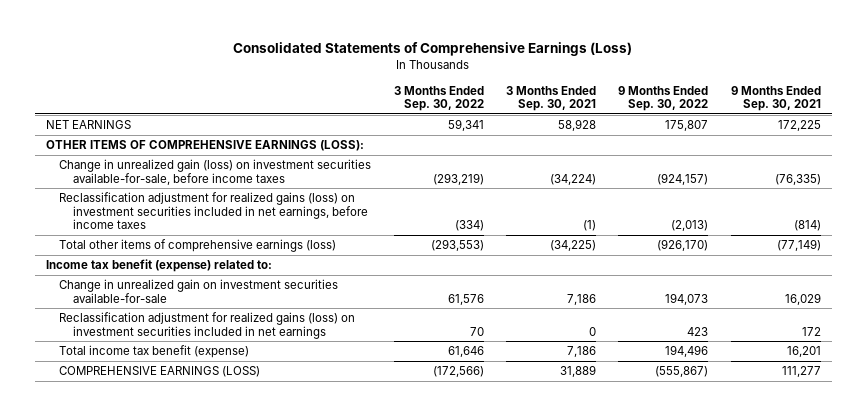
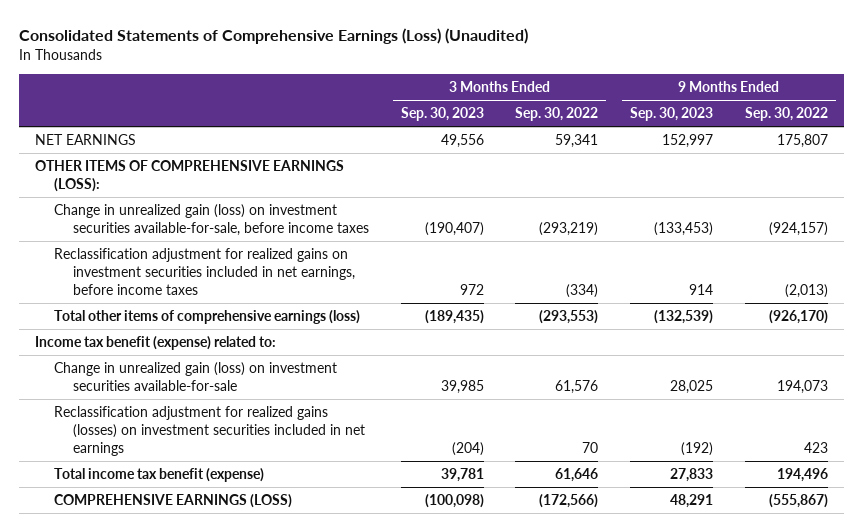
[233,42,633,57] Consolidated Statements of Comprehensive Earnings (Loss) -> [19,28,529,45] Consolidated Statements of Comprehensive Earnings (Loss) (Unaudited)
[506,85,597,112] 3 Months Ended Sep. 30, 2021 -> none
[730,85,821,112] 9 Months Ended Sep. 30, 2021 -> none
none -> [400,107,484,122] Sep. 30, 2023
none -> [630,107,714,122] Sep. 30, 2023
[59,192,368,230] Reclassification adjustment for realized gains (loss) on investment securities included in net earnings, before income taxes -> [54,248,356,296] Reclassification adjustment for realized gains on investment securities included in net earnings, before income taxes
[59,279,339,303] Change in unrealized gain on investment securities available-for-sale -> [54,362,338,392] Change in unrealized gain (loss) on investment securities available-for-sale
[59,312,356,339] Reclassification adjustment for realized gains (loss) on investment securities included in net earnings -> [54,406,366,457] Reclassification adjustment for realized gains (losses) on investment securities included in net earnings

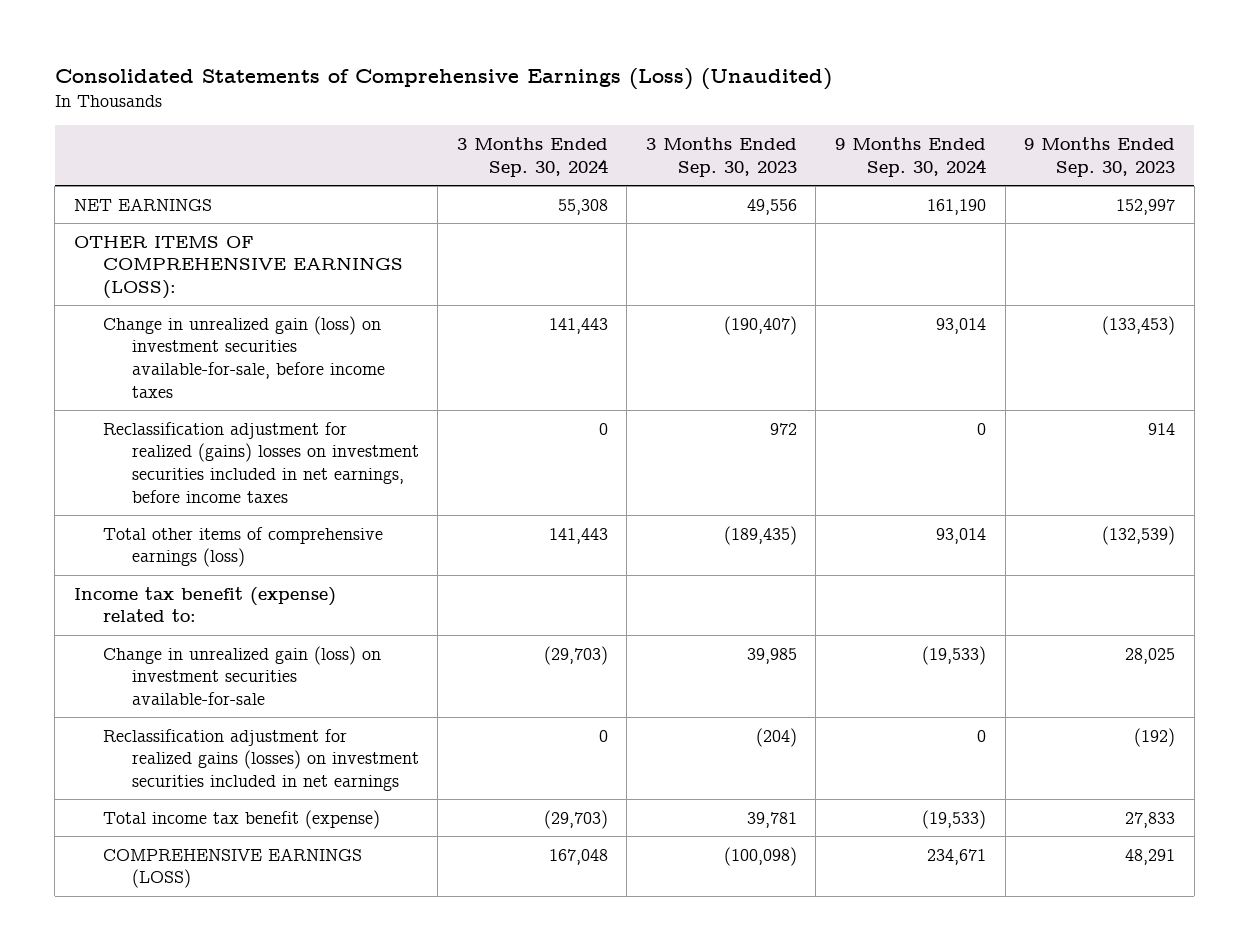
[515,107,599,122] Sep. 30, 2022 -> none
[744,107,828,122] Sep. 30, 2022 -> none
none -> [456,137,608,177] 3 Months Ended Sep. 30, 2024
none -> [835,137,987,177] 9 Months Ended Sep. 30, 2024
[54,248,356,296] Reclassification adjustment for realized gains on investment securities included in net earnings, before income taxes -> [102,421,419,504] Reclassification adjustment for realized (gains) losses on investment securities included in net earnings, before income taxes

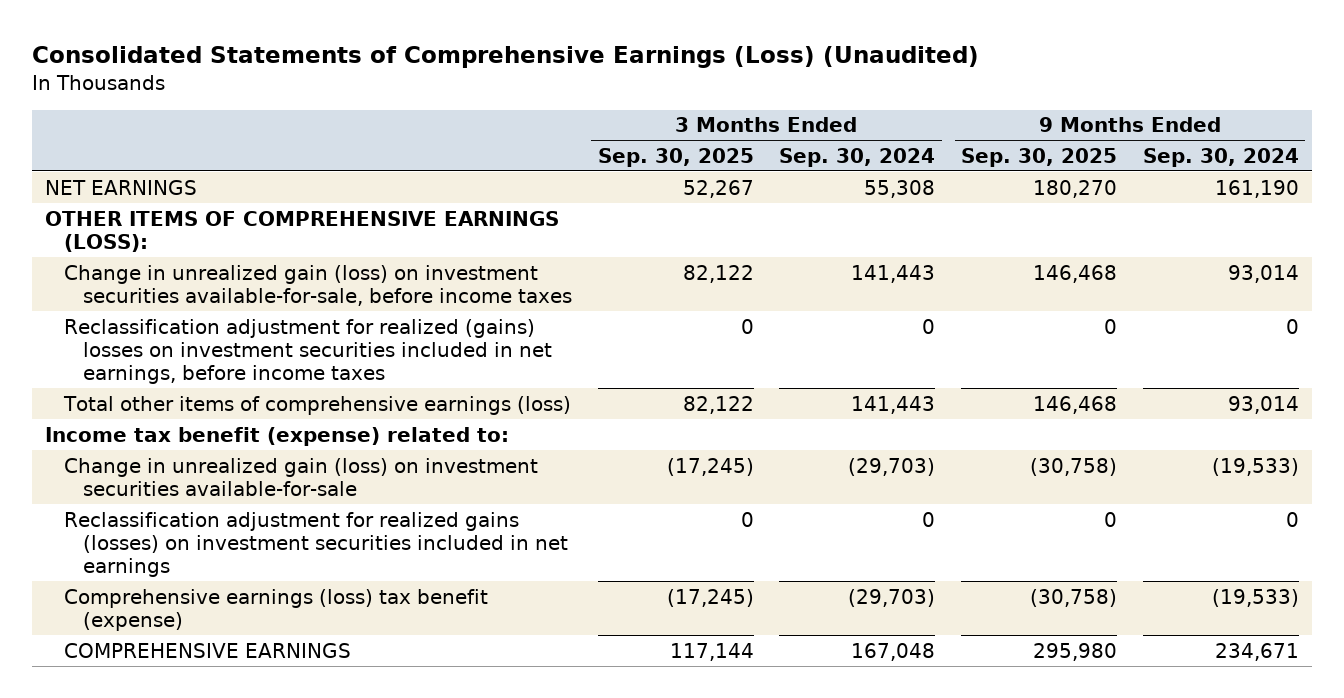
[645,137,797,177] 3 Months Ended Sep. 30, 2023 -> none
[1024,137,1176,177] 9 Months Ended Sep. 30, 2023 -> none
none -> [597,147,754,167] Sep. 30, 2025
none -> [961,147,1118,167] Sep. 30, 2025
[102,809,380,829] Total income tax benefit (expense) -> [63,588,488,631] Comprehensive earnings (loss) tax benefit (expense)
[102,847,362,889] COMPREHENSIVE EARNINGS (LOSS) -> [63,642,351,658] COMPREHENSIVE EARNINGS

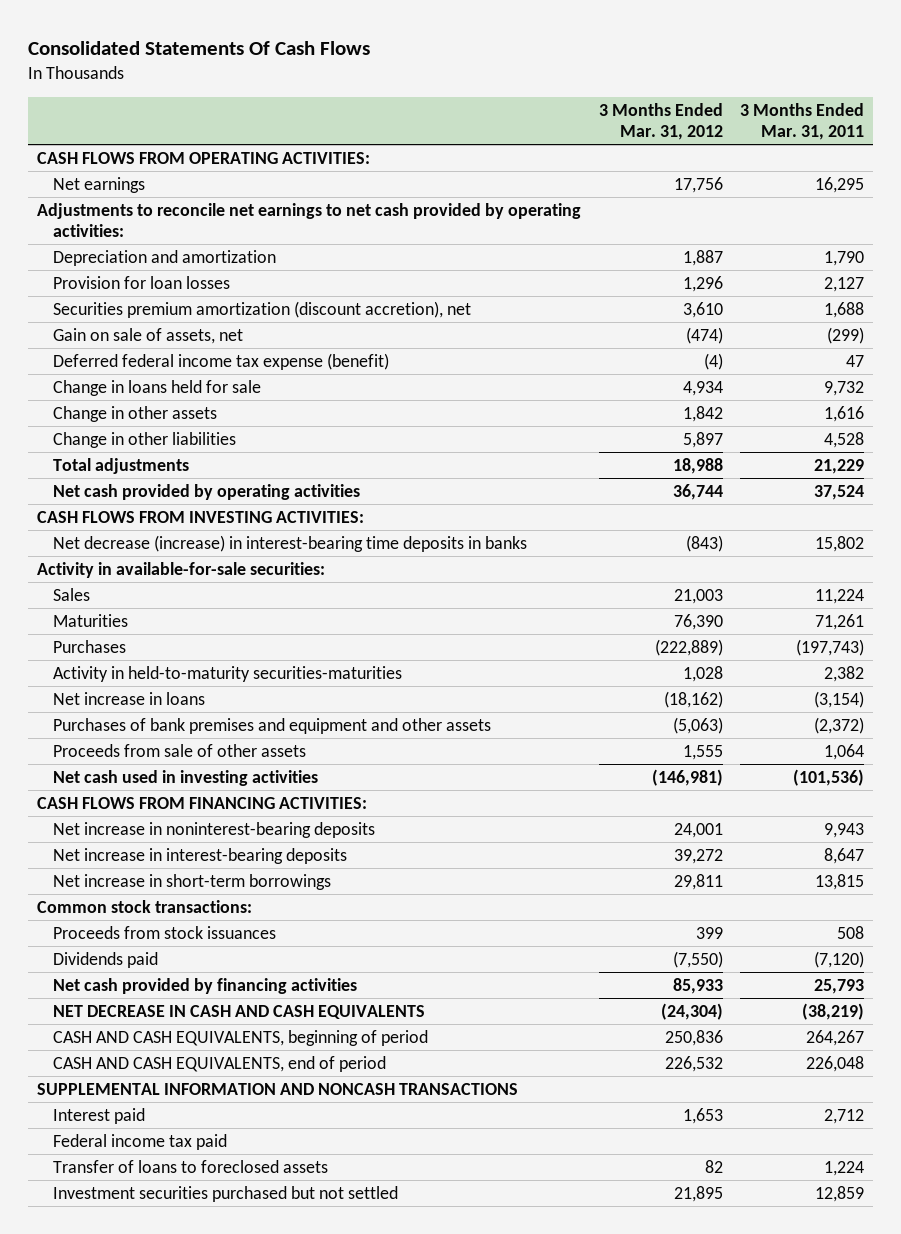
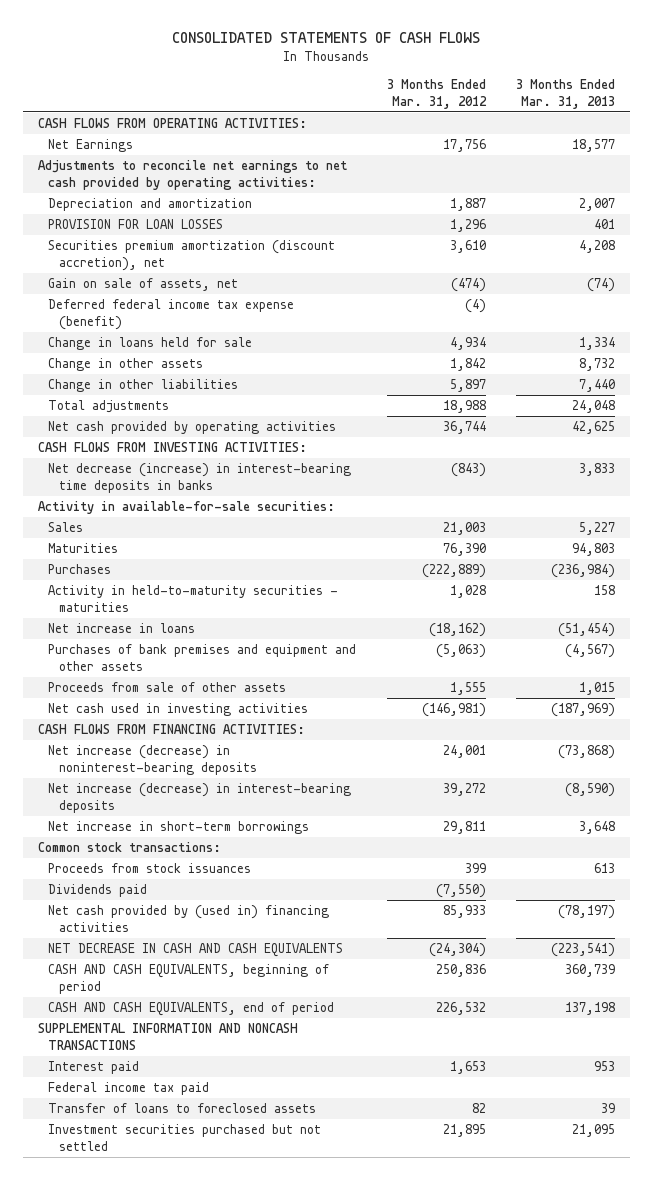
[27,41,370,56] Consolidated Statements Of Cash Flows -> [172,32,481,44] CONSOLIDATED STATEMENTS OF CASH FLOWS
[740,103,865,140] 3 Months Ended Mar. 31, 2011 -> none
none -> [516,78,616,109] 3 Months Ended Mar. 31, 2013
[52,176,145,193] Net earnings -> [48,138,134,152] Net Earnings
[52,275,230,289] Provision for loan losses -> [48,218,224,229] PROVISION FOR LOAN LOSSES
[52,665,402,682] Activity in held-to-maturity securities-maturities -> [48,584,339,612] Activity in held-to-maturity securities - maturities
[52,821,375,838] Net increase in noninterest-bearing deposits -> [48,744,257,775] Net increase (decrease) in noninterest-bearing deposits
[52,847,347,864] Net increase in interest-bearing deposits -> [48,782,352,813] Net increase (decrease) in interest-bearing deposits
[52,977,357,994] Net cash provided by financing activities -> [48,904,330,932] Net cash provided by (used in) financing activities

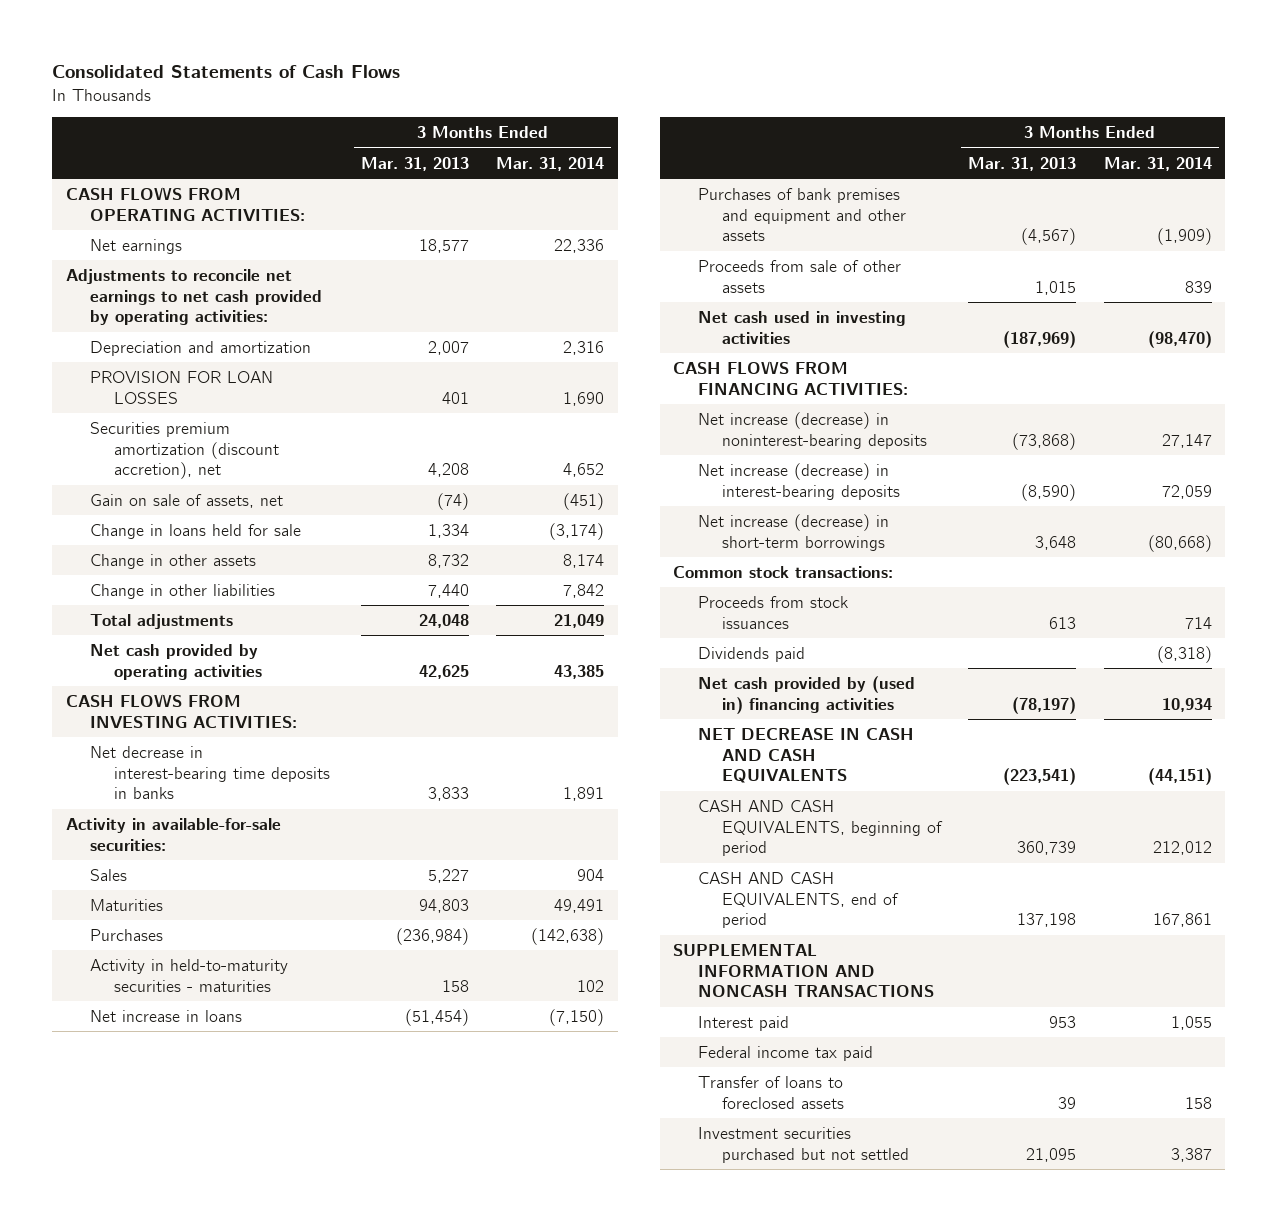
[172,32,481,44] CONSOLIDATED STATEMENTS OF CASH FLOWS -> [52,65,401,79] Consolidated Statements of Cash Flows
[386,78,487,109] 3 Months Ended Mar. 31, 2012 -> none
none -> [496,156,605,171] Mar. 31, 2014
[48,138,134,152] Net Earnings -> [90,238,183,254] Net earnings
[48,298,295,330] Deferred federal income tax expense (benefit) -> none
[48,462,352,493] Net decrease (increase) in interest-bearing time deposits in banks -> [90,745,331,800] Net decrease in interest-bearing time deposits in banks
[48,820,310,834] Net increase in short-term borrowings -> [697,513,889,551] Net increase (decrease) in short-term borrowings

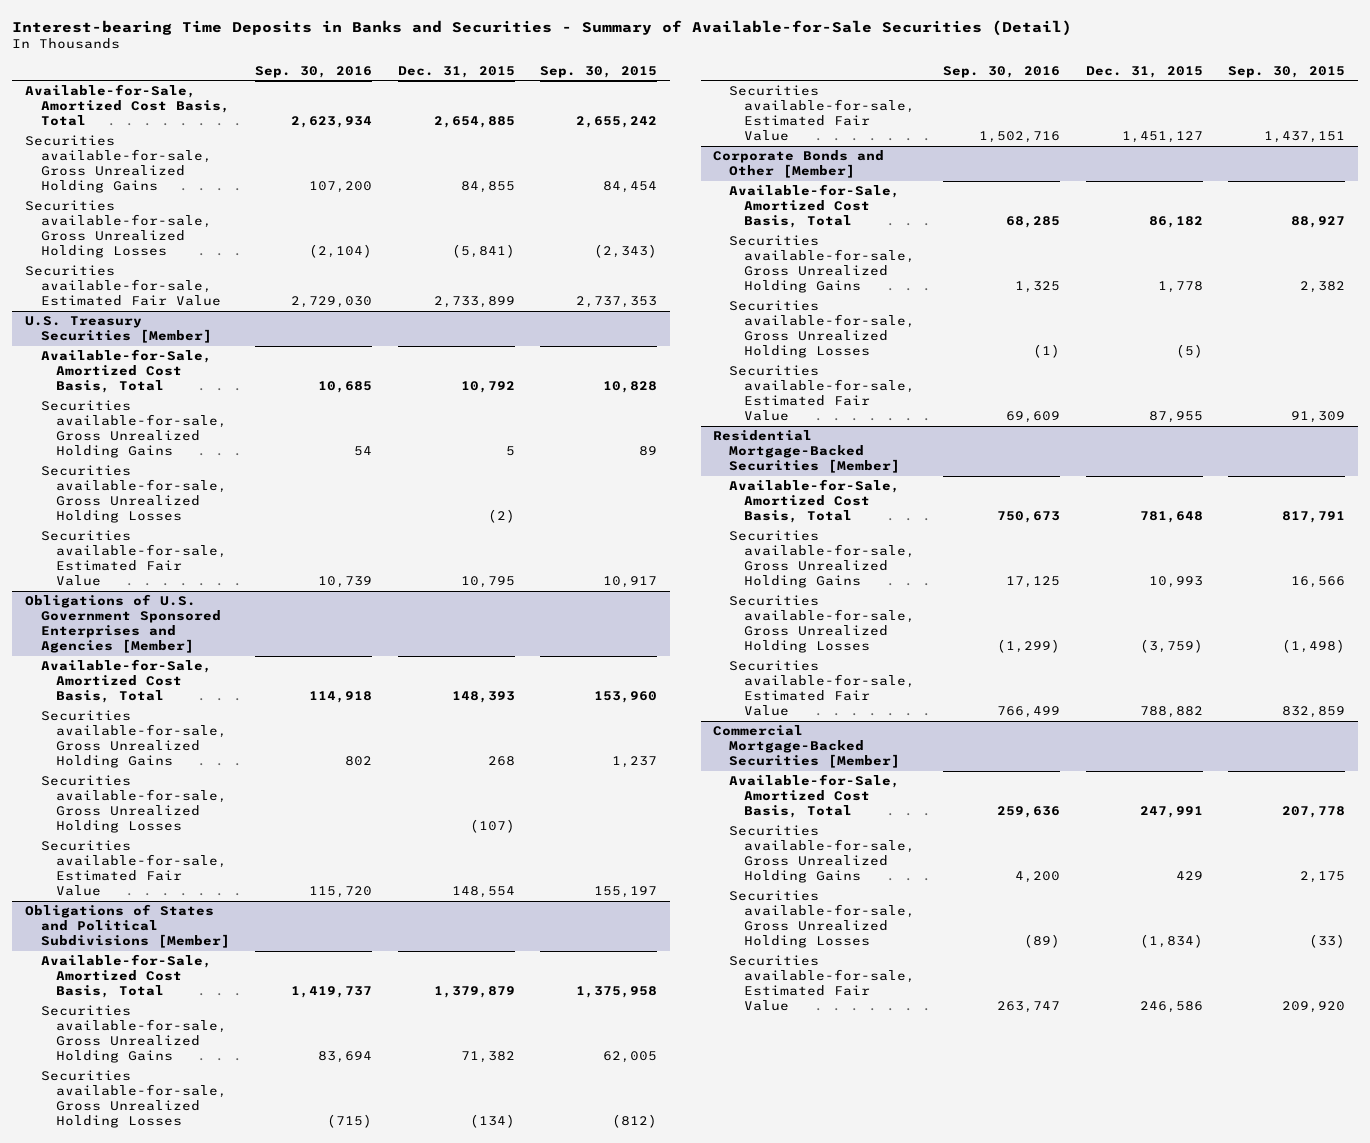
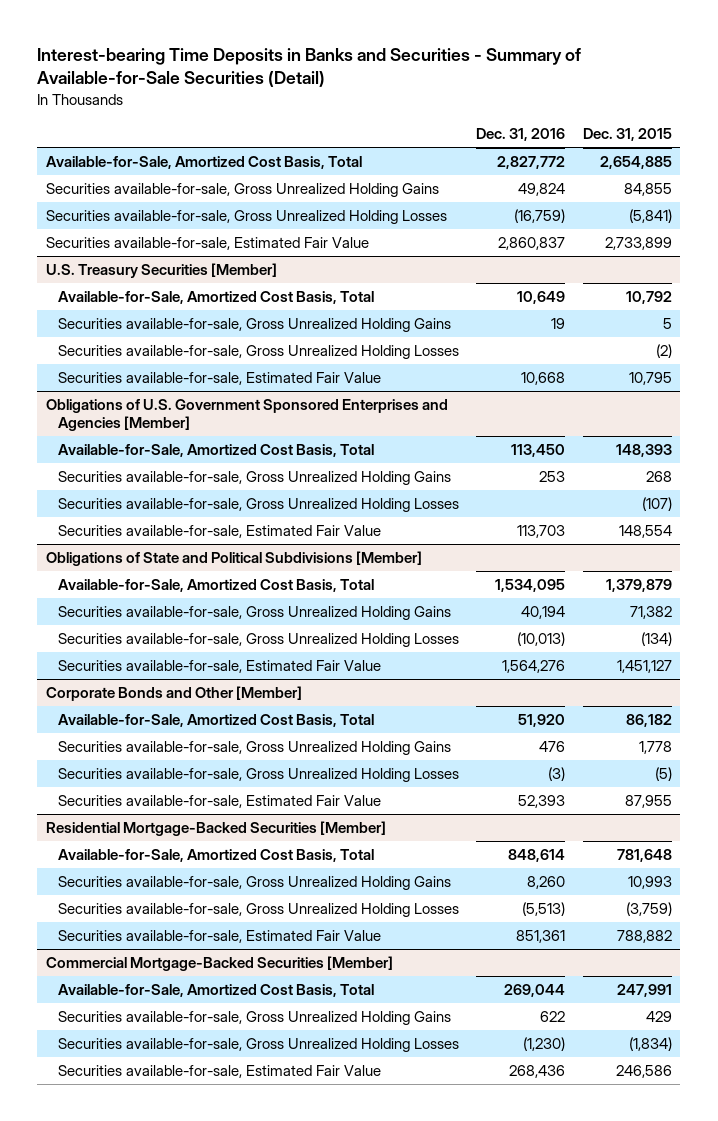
[255,65,373,78] Sep. 30, 2016 -> none
[539,65,657,78] Sep. 30, 2015 -> none
none -> [476,128,566,142] Dec. 31, 2016
[25,904,230,949] Obligations of States and Political Subdivisions [Member] -> [45,550,422,566] Obligations of State and Political Subdivisions [Member]

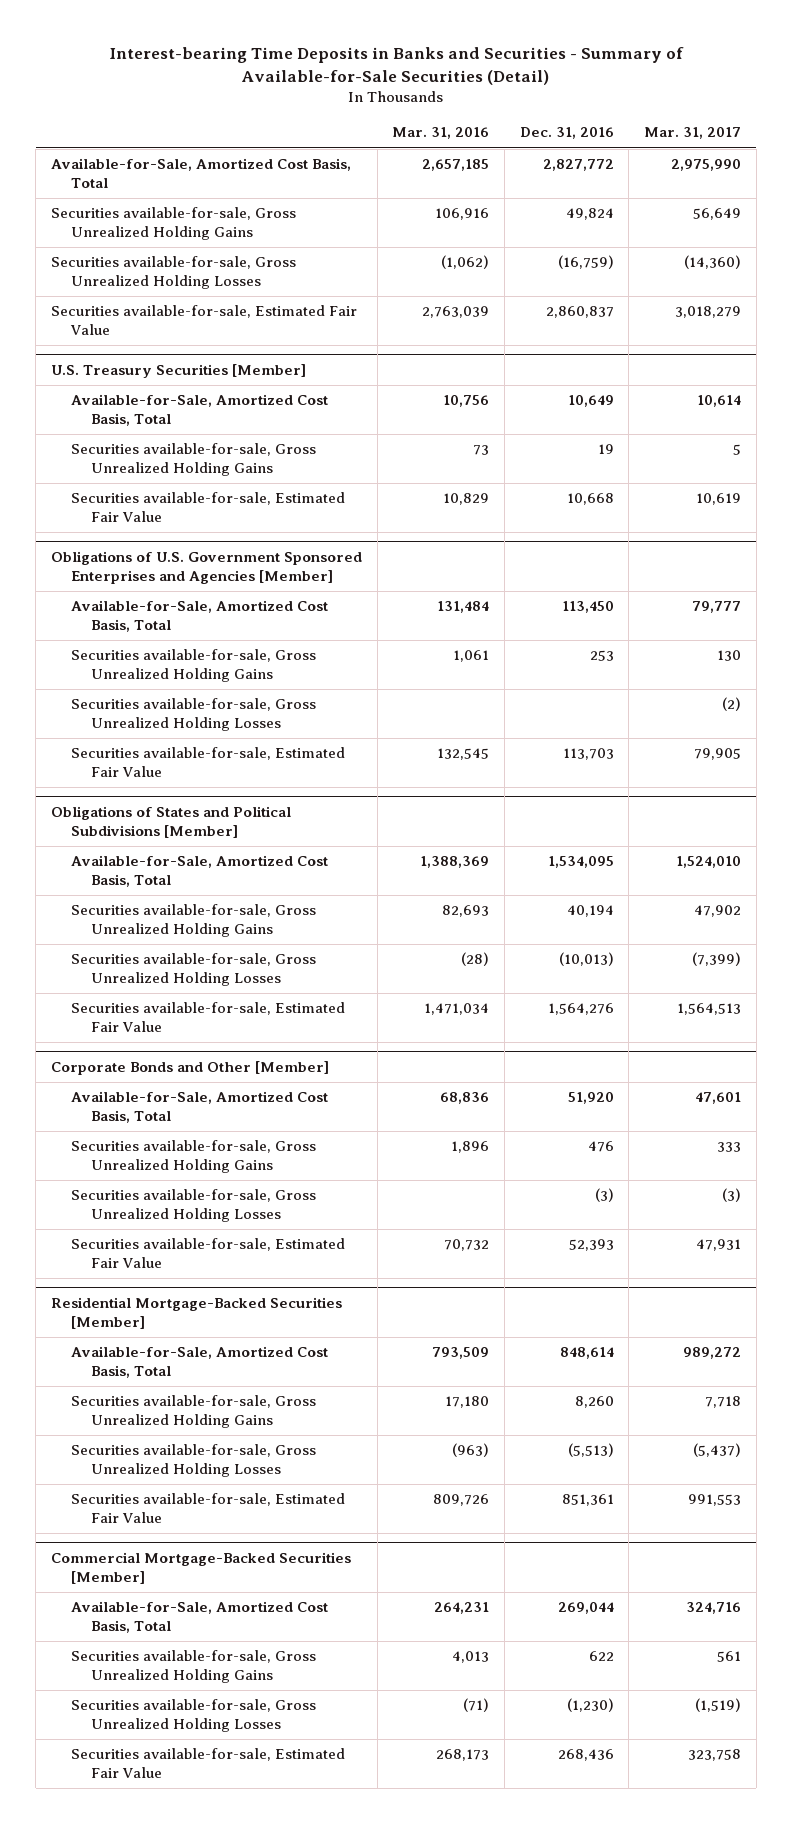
[582,128,672,142] Dec. 31, 2015 -> none
none -> [392,127,490,140] Mar. 31, 2016
none -> [644,127,742,140] Mar. 31, 2017
[57,344,459,359] Securities available-for-sale, Gross Unrealized Holding Losses -> none
[45,550,422,566] Obligations of State and Political Subdivisions [Member] -> [51,805,292,838] Obligations of States and Political Subdivisions [Member]

